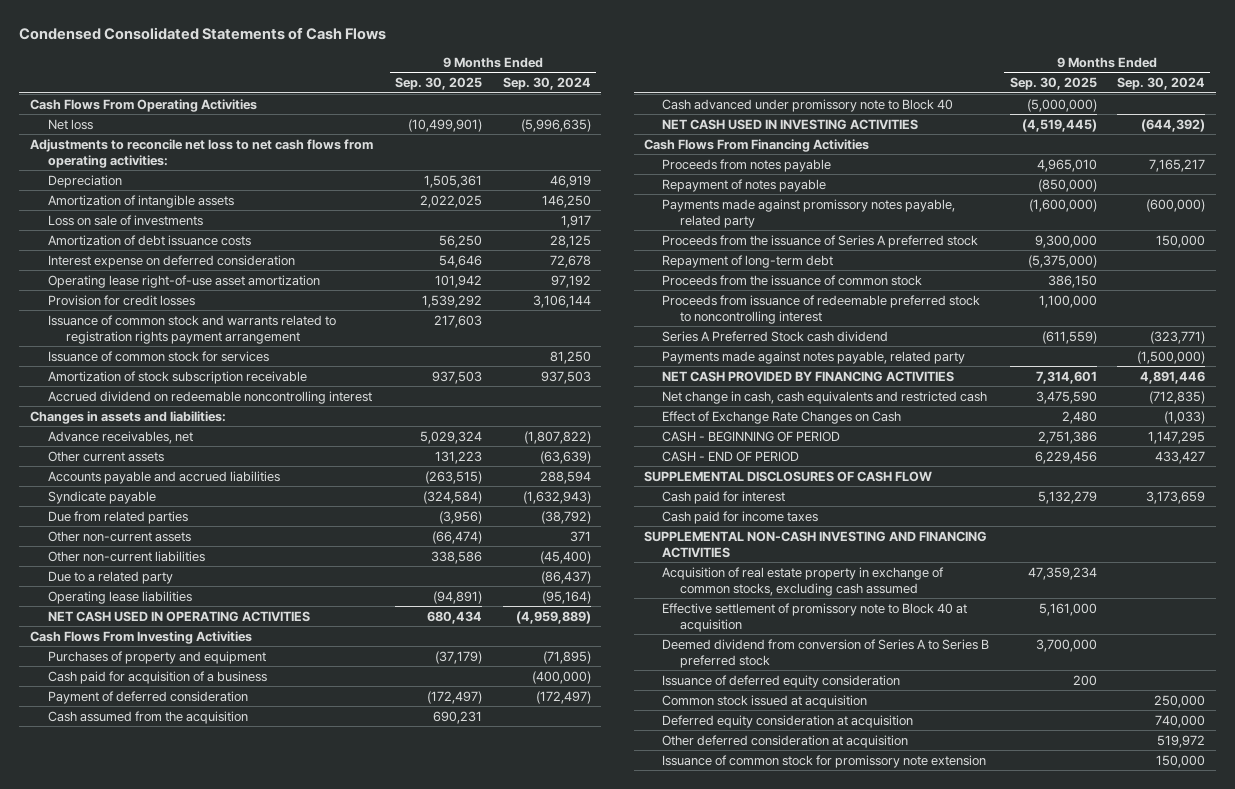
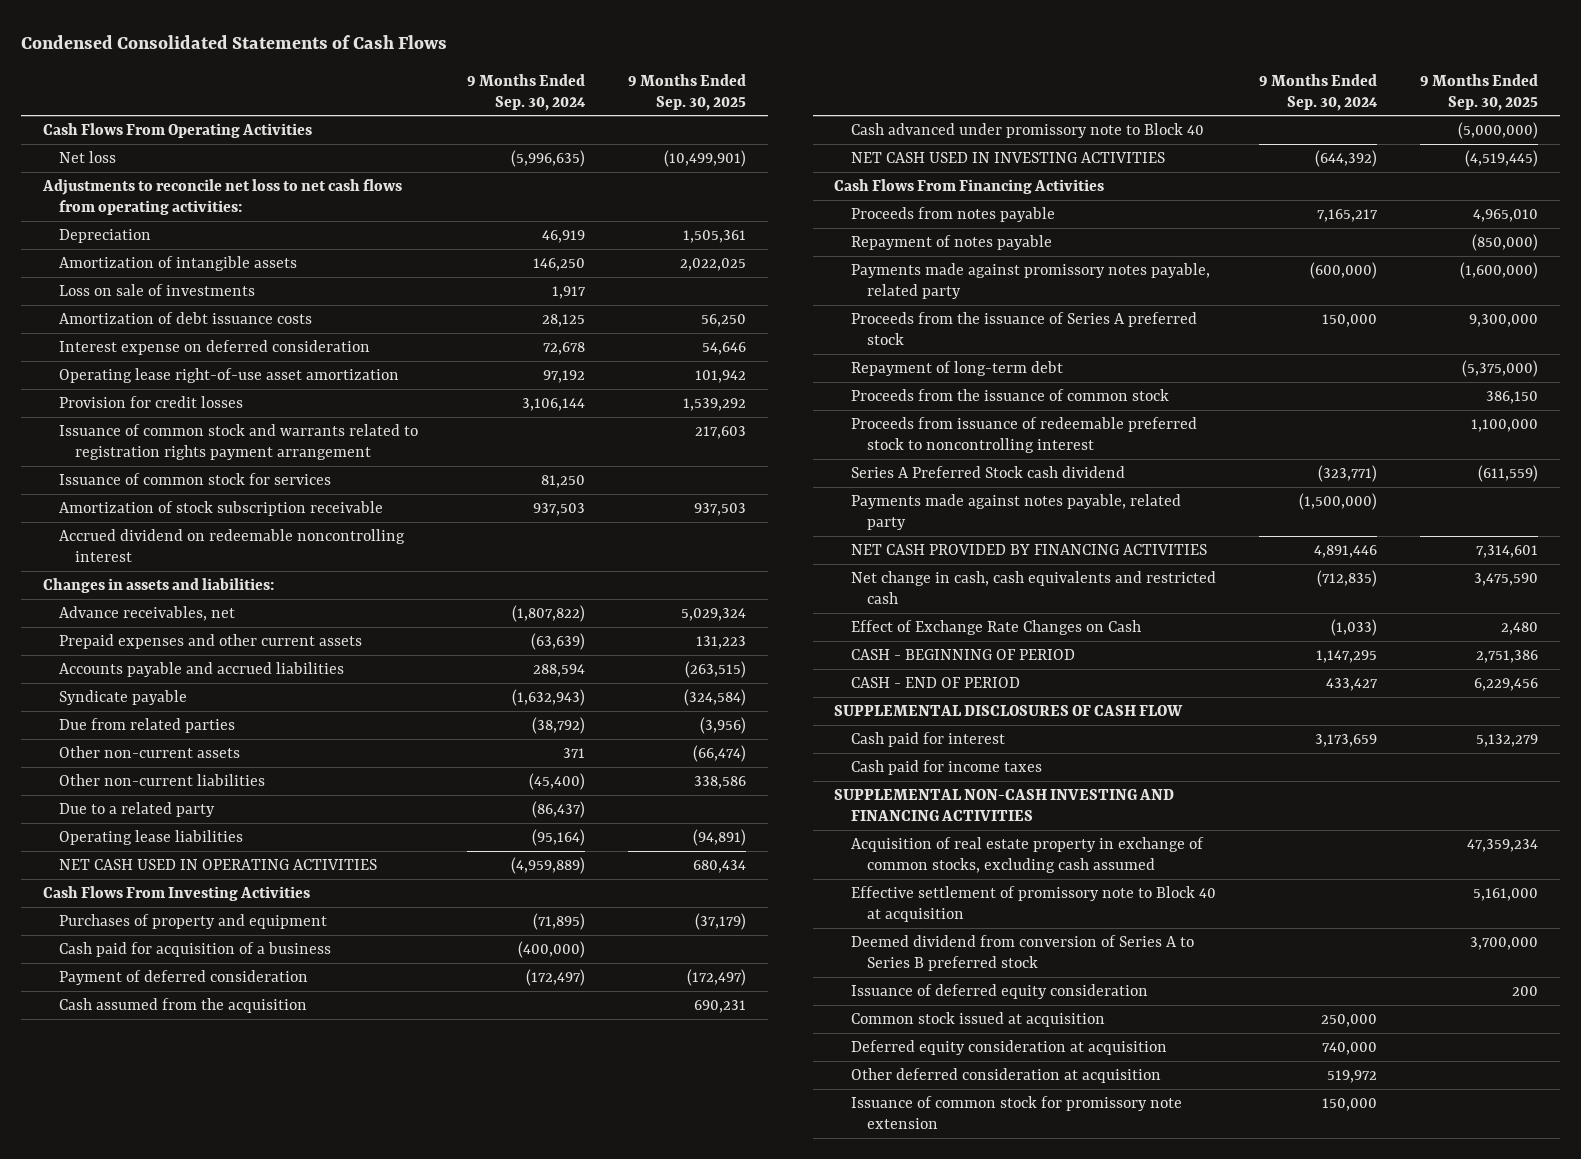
[47,450,164,462] Other current assets -> [58,634,362,650] Prepaid expenses and other current assets

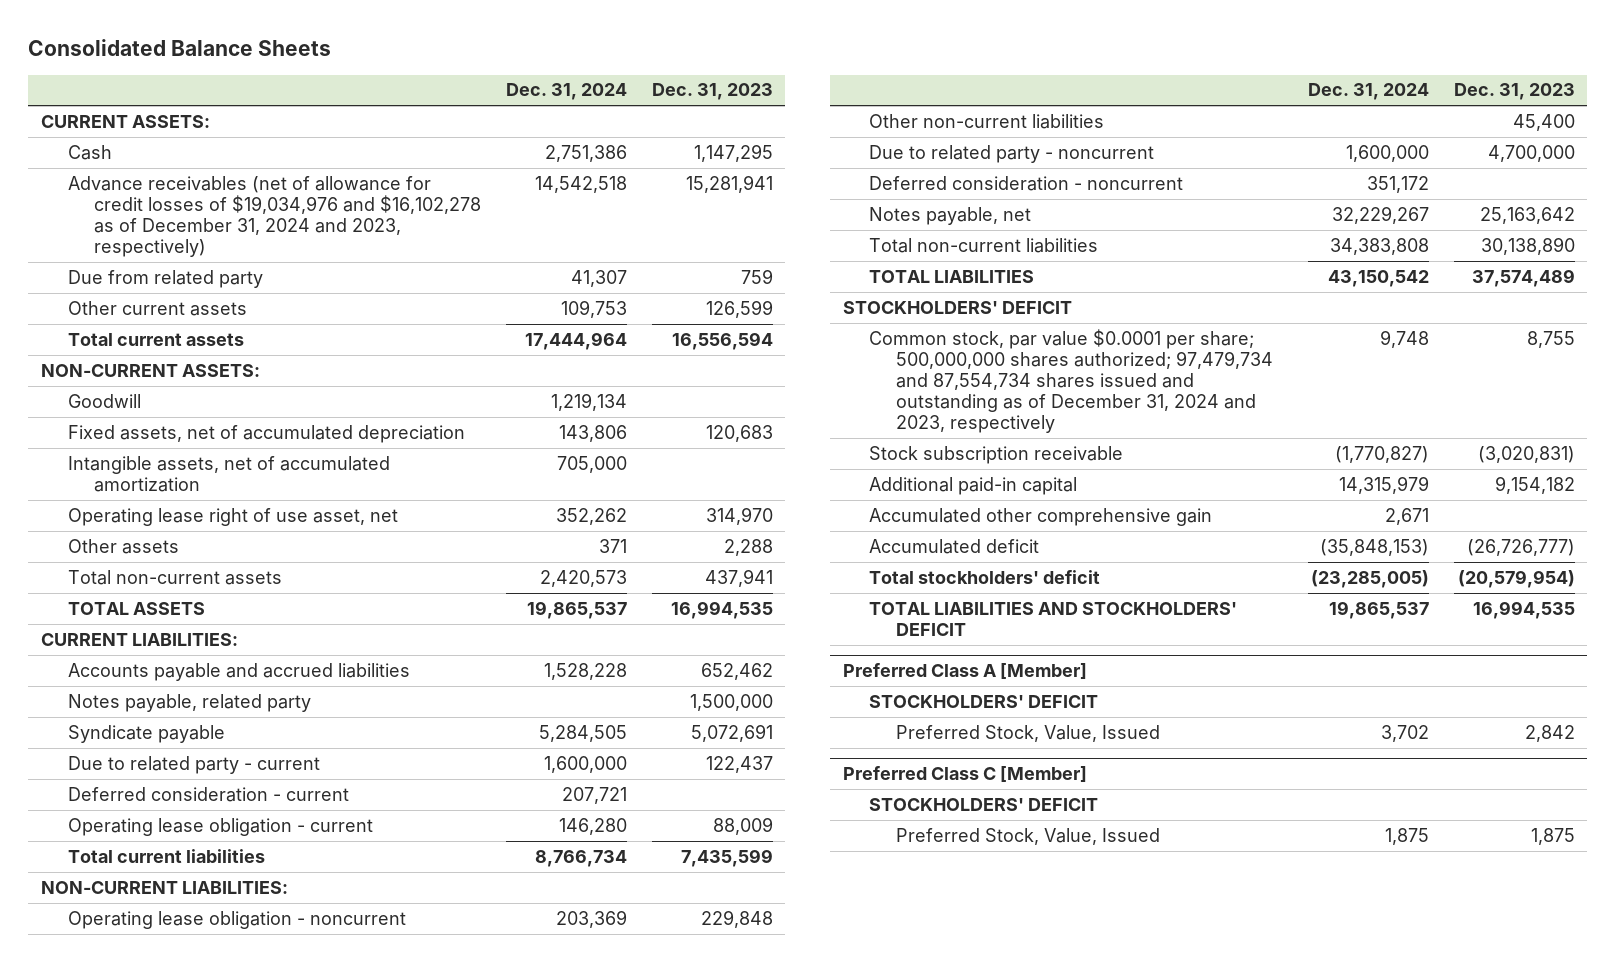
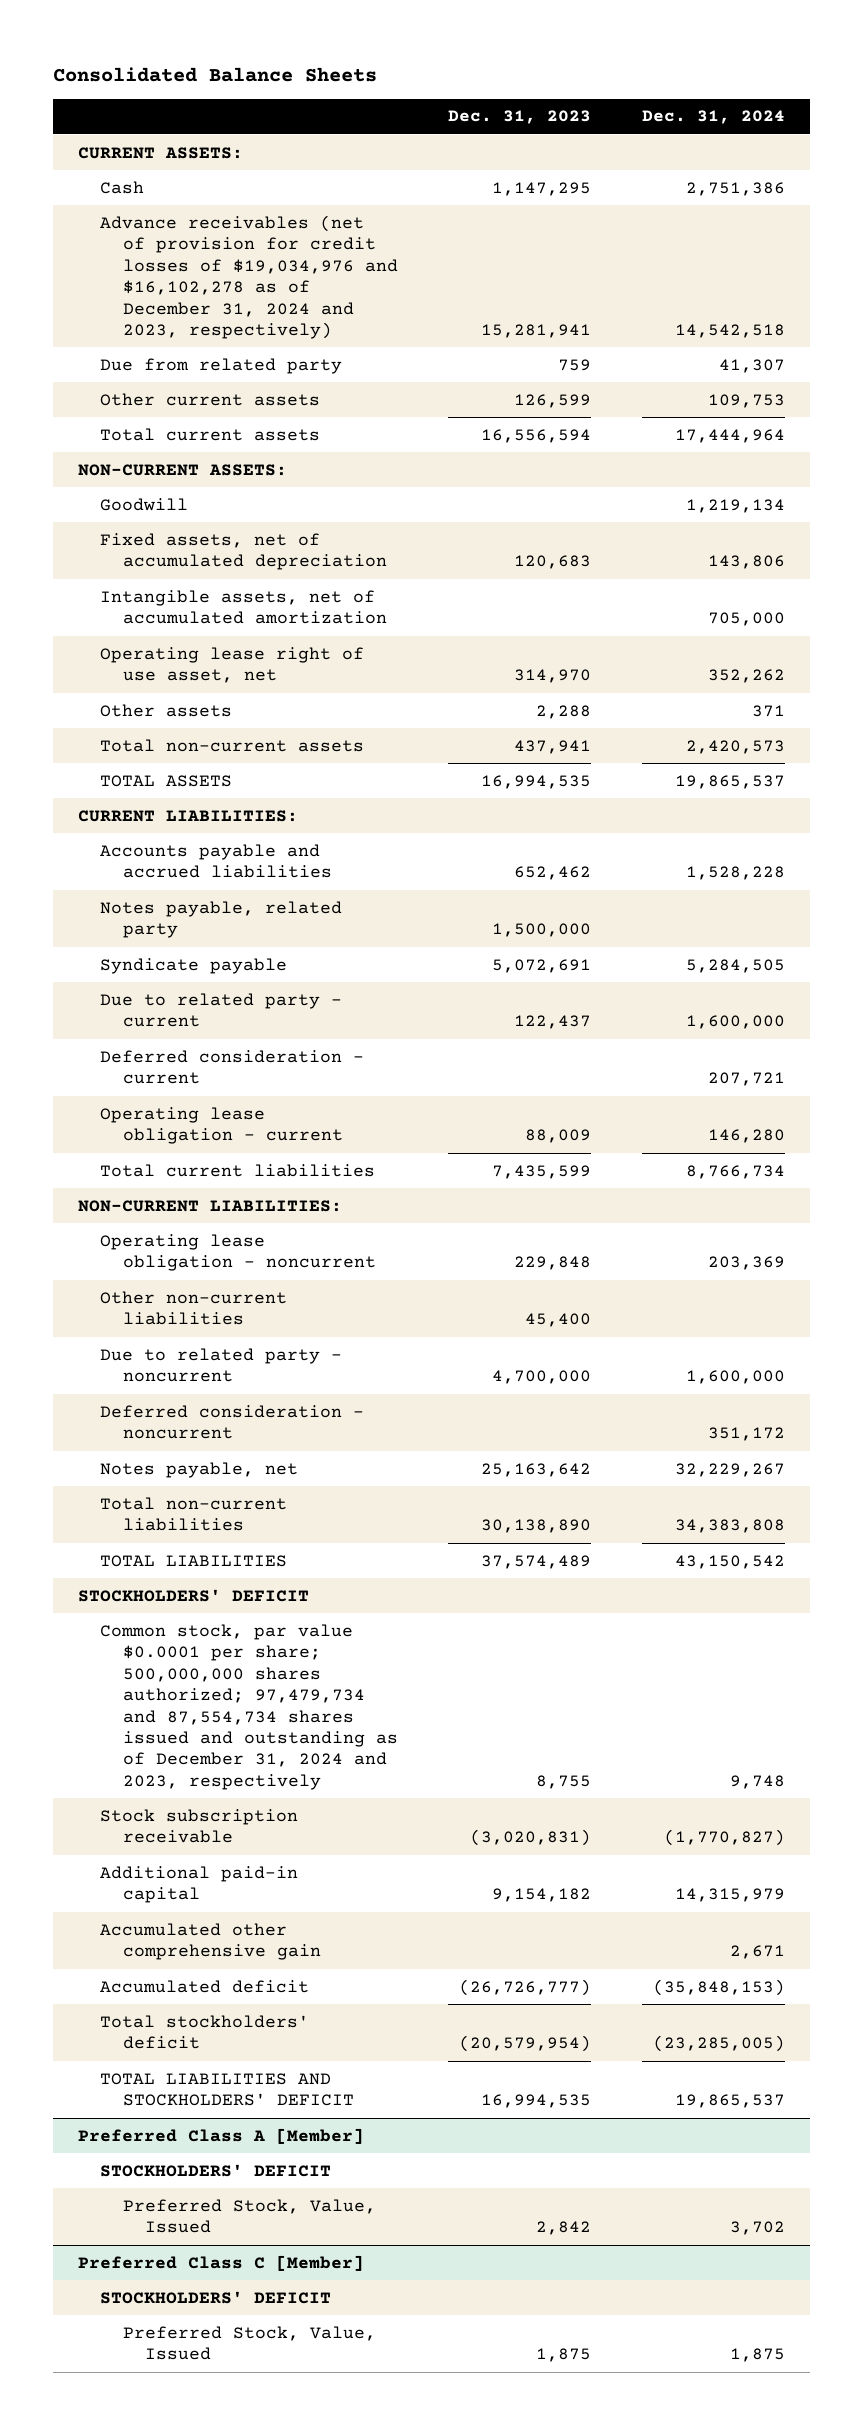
[67,175,482,258] Advance receivables (net of allowance for credit losses of $19,034,976 and $16,102,278 as of December 31, 2024 and 2023, respectively) -> [100,214,398,339] Advance receivables (net of provision for credit losses of $19,034,976 and $16,102,278 as of December 31, 2024 and 2023, respectively)

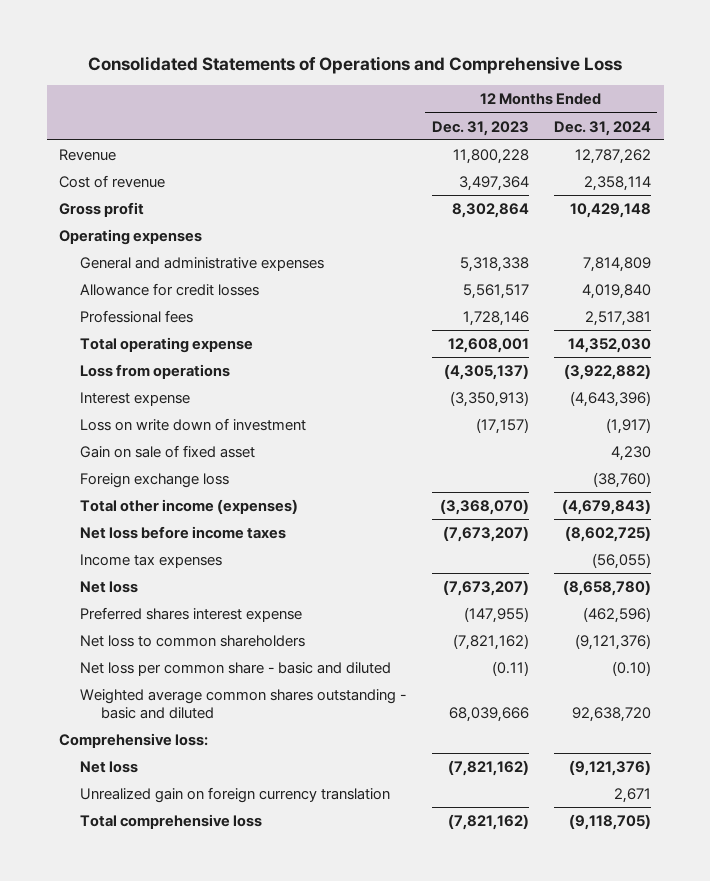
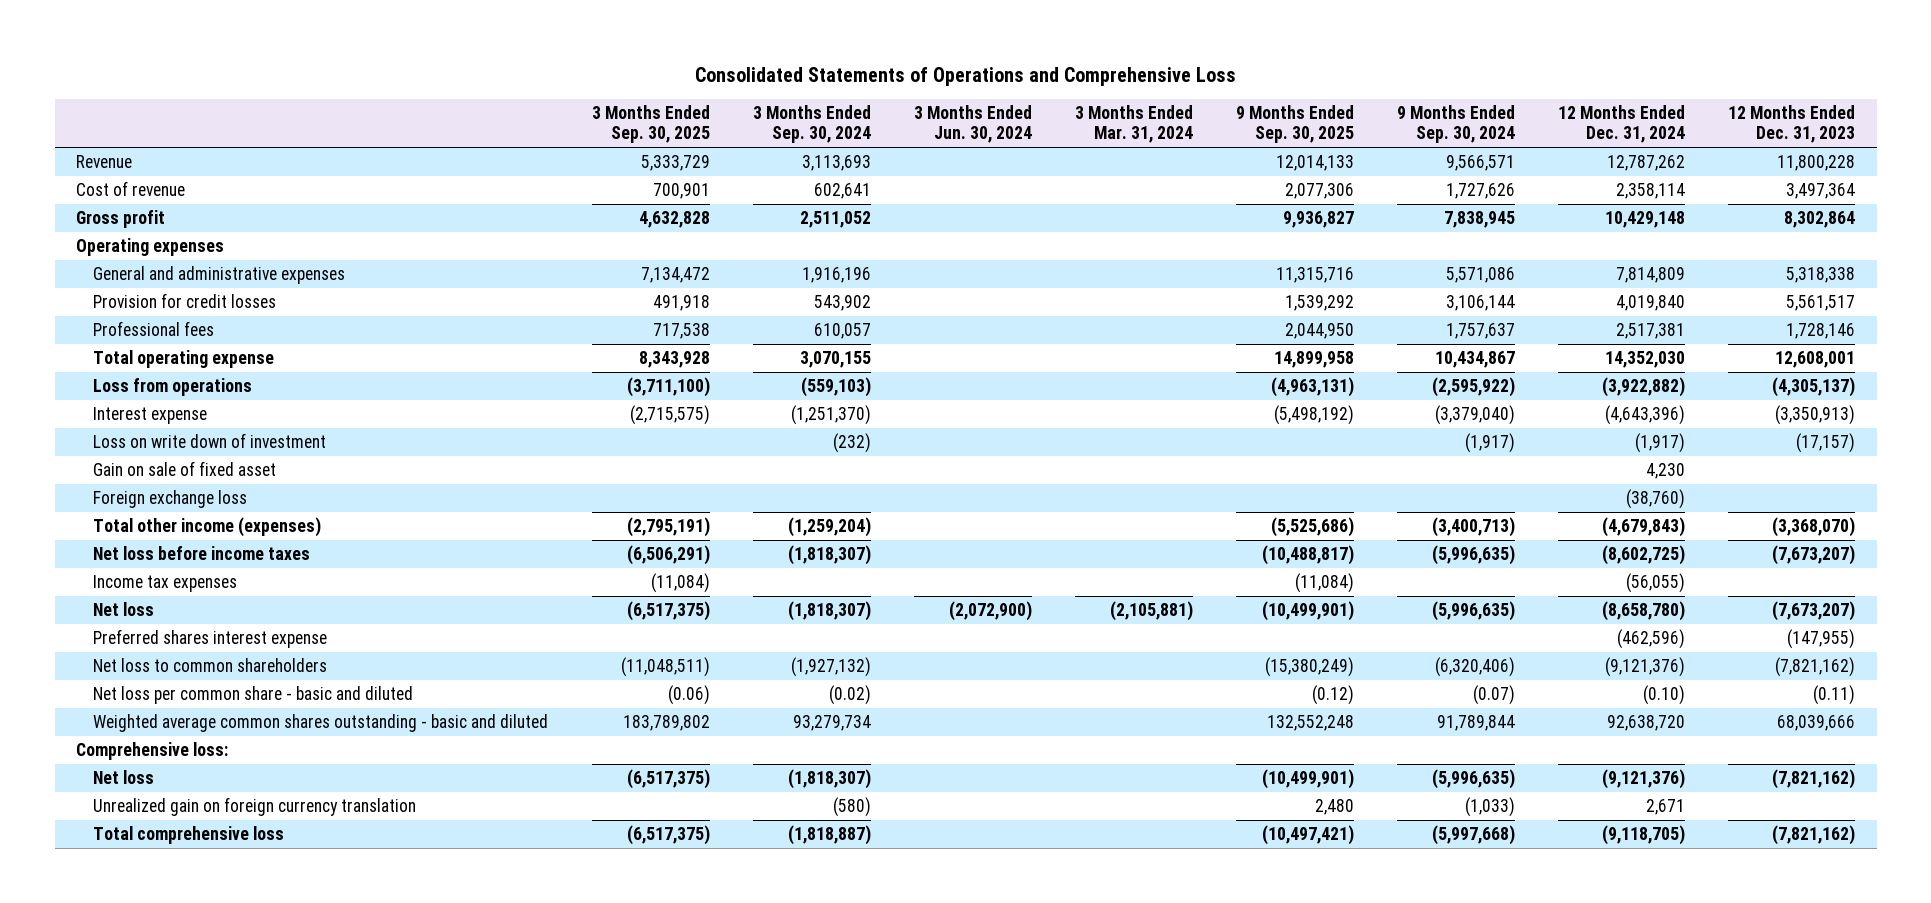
none -> [591,105,710,144] 3 Months Ended Sep. 30, 2025
none -> [752,105,871,144] 3 Months Ended Sep. 30, 2024
none -> [913,105,1032,144] 3 Months Ended Jun. 30, 2024
none -> [1074,105,1193,144] 3 Months Ended Mar. 31, 2024
none -> [1235,105,1354,144] 9 Months Ended Sep. 30, 2025
none -> [1396,105,1515,144] 9 Months Ended Sep. 30, 2024
[80,282,260,296] Allowance for credit losses -> [93,293,277,309] Provision for credit losses

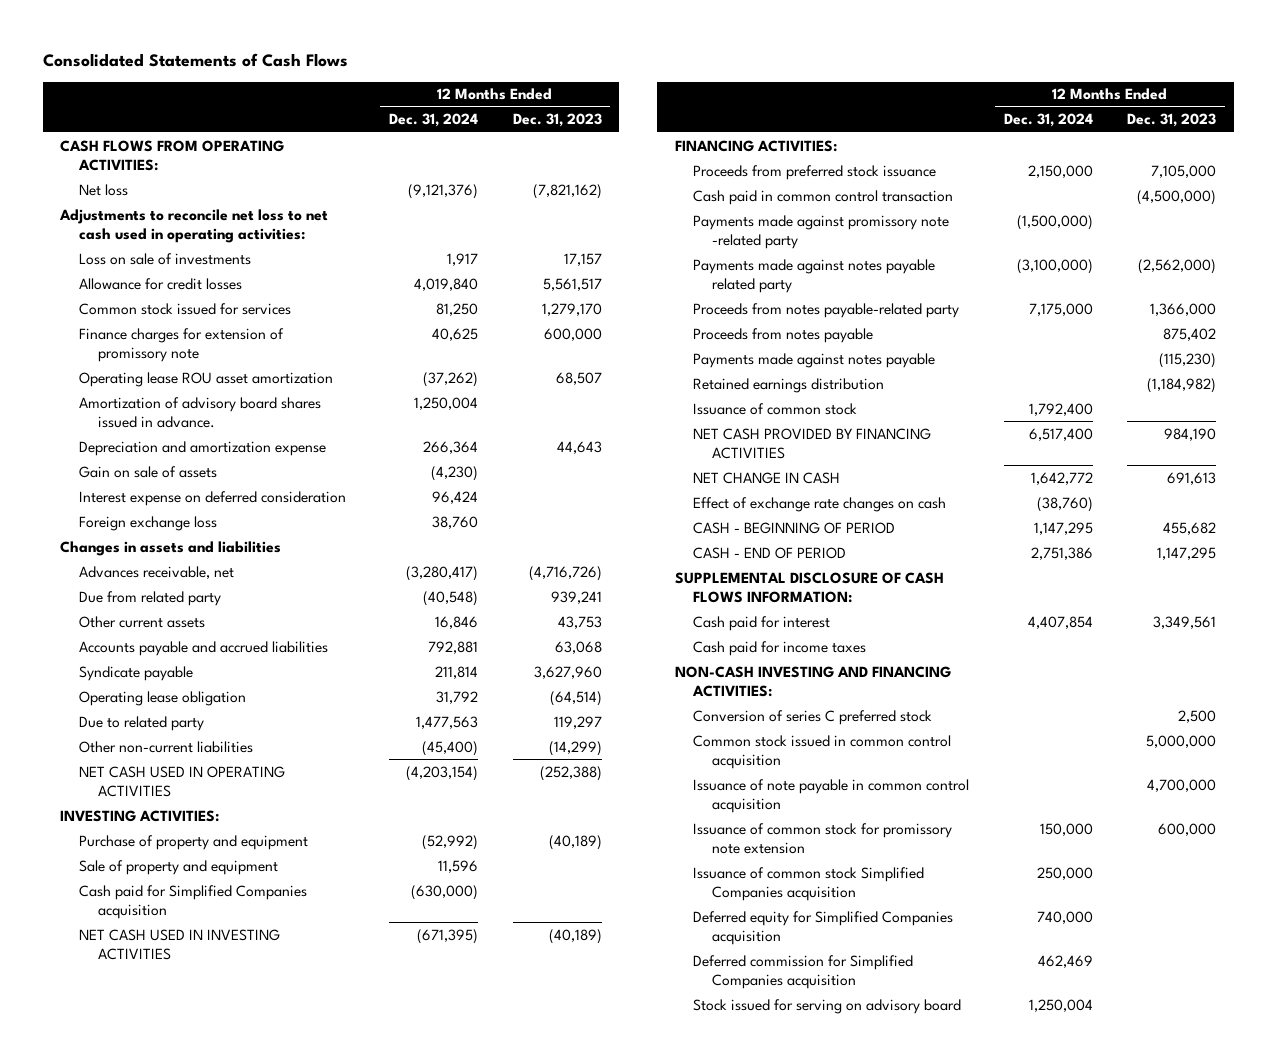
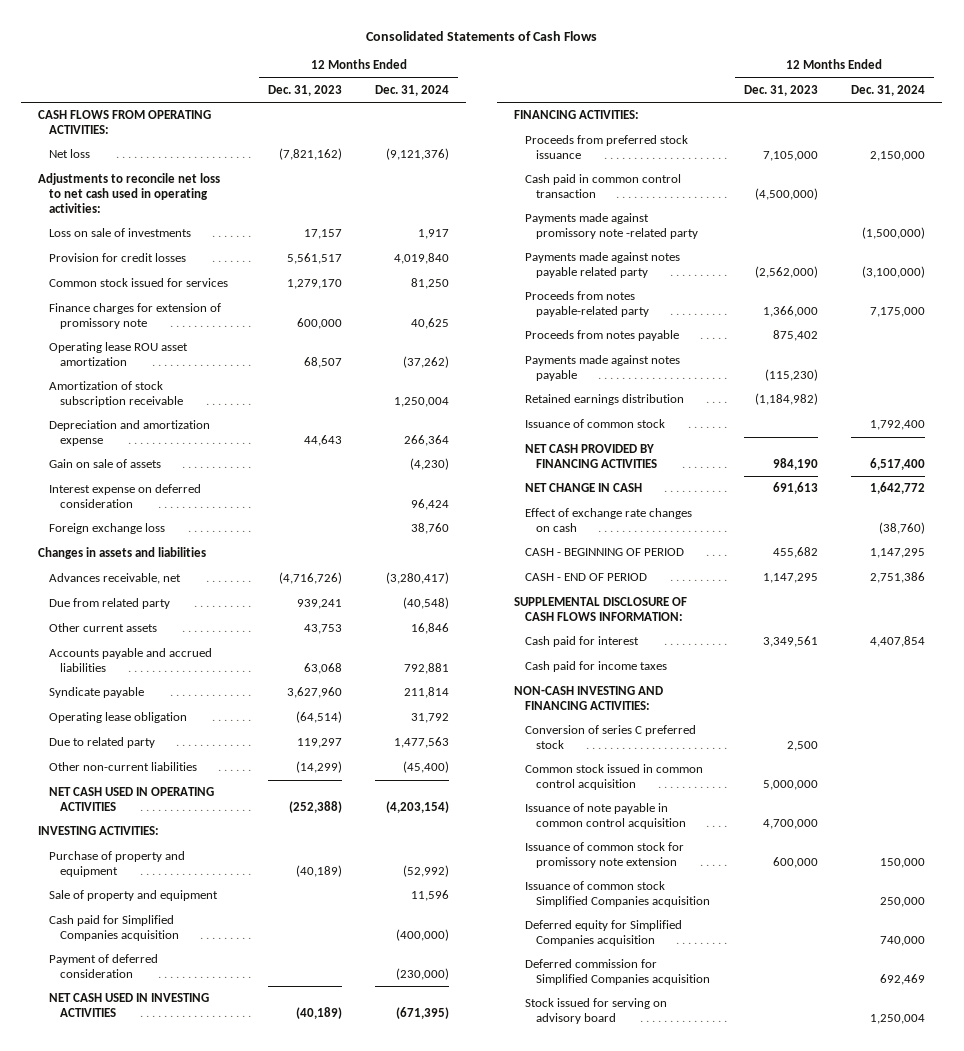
[78,277,242,290] Allowance for credit losses -> [49,253,187,263] Provision for credit losses
[78,396,321,428] Amortization of advisory board shares issued in advance. -> [49,381,184,408] Amortization of stock subscription receivable
[411,884,479,900] (630,000) -> [396,929,450,942] (400,000)
none -> [49,954,159,979] Payment of deferred consideration
[1037,954,1093,968] 462,469 -> [880,974,926,986] 692,469

